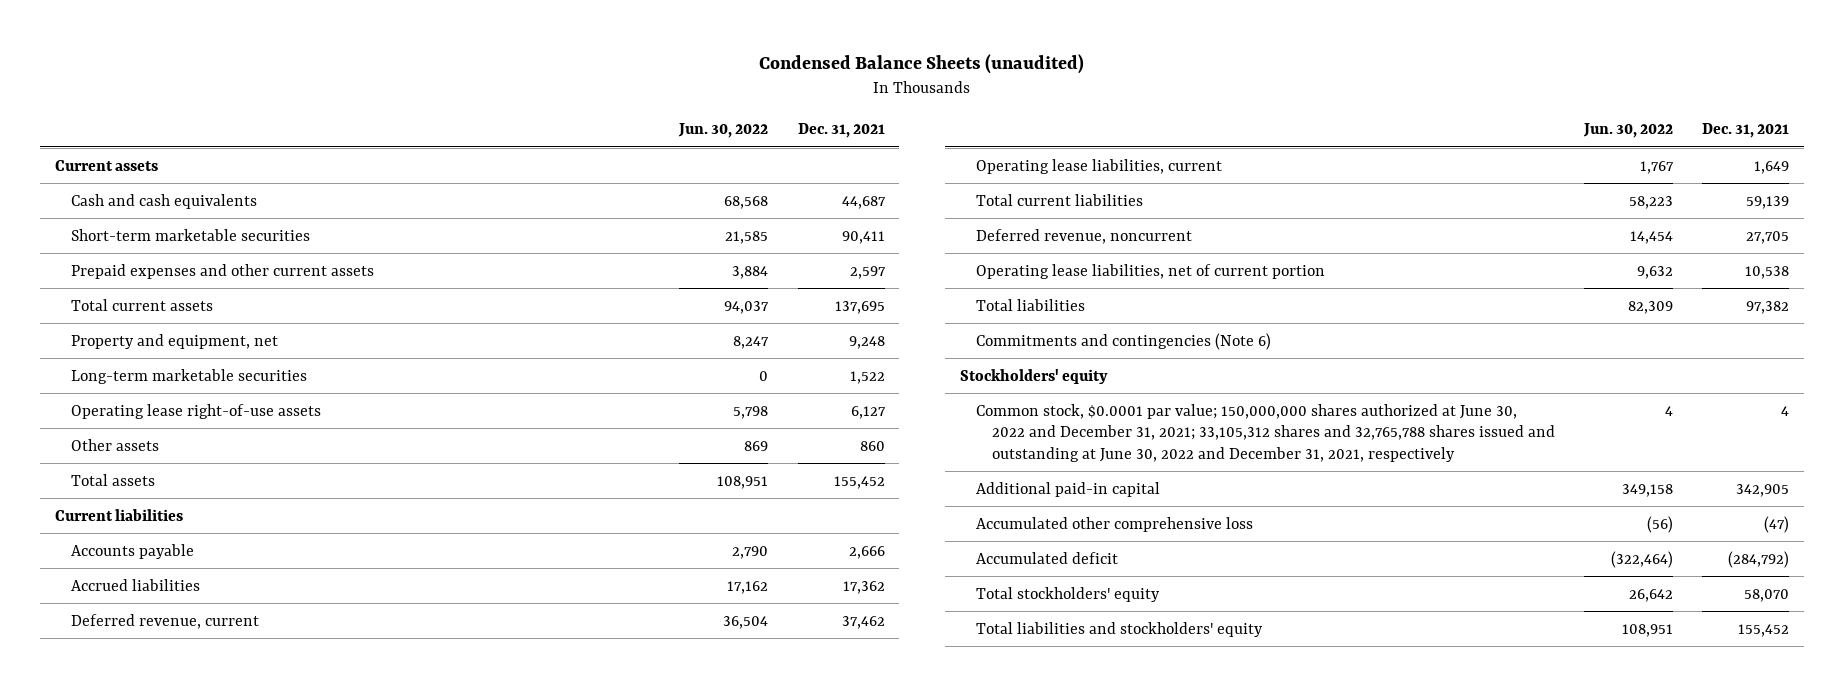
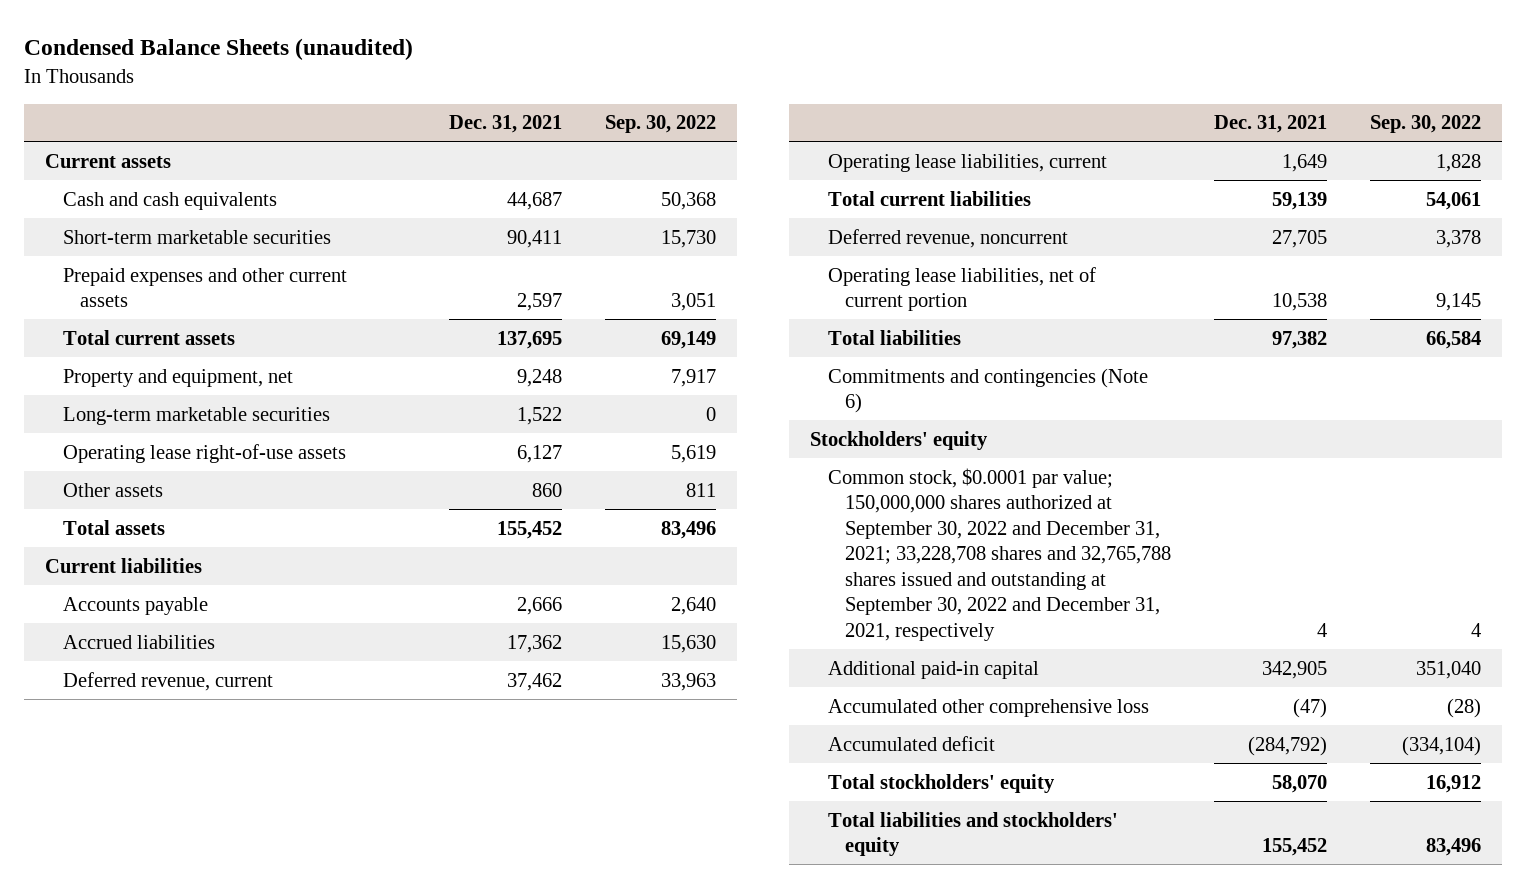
[678,123,769,139] Jun. 30, 2022 -> none
none -> [604,115,716,134] Sep. 30, 2022
[975,403,1555,462] Common stock, $0.0001 par value; 150,000,000 shares authorized at June 30, 2022 and December 31, 2021; 33,105,312 shares and 32,765,788 shares issued and outstanding at June 30, 2022 and December 31, 2021, respectively -> [827,467,1171,641] Common stock, $0.0001 par value; 150,000,000 shares authorized at September 30, 2022 and December 31, 2021; 33,228,708 shares and 32,765,788 shares issued and outstanding at September 30, 2022 and December 31, 2021, respectively

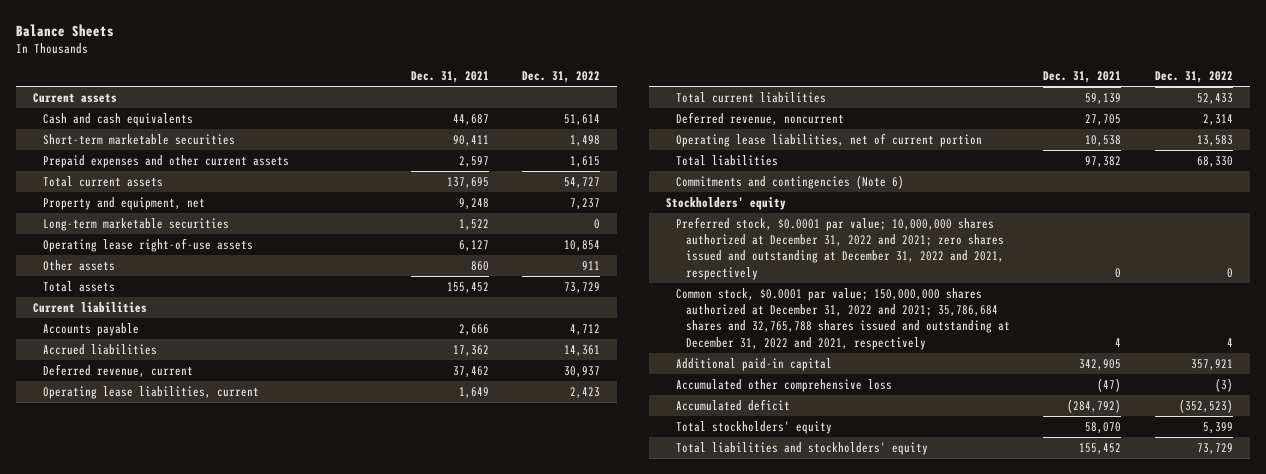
[23,38,413,61] Condensed Balance Sheets (unaudited) -> [16,23,115,37] Balance Sheets
[604,115,716,134] Sep. 30, 2022 -> none
none -> [522,71,601,84] Dec. 31, 2022
none -> [675,216,1004,280] Preferred stock, $0.0001 par value; 10,000,000 shares authorized at December 31, 2022 and 2021; zero shares issued and outstanding at December 31, 2022 and 2021, respectively
[827,467,1171,641] Common stock, $0.0001 par value; 150,000,000 shares authorized at September 30, 2022 and December 31, 2021; 33,228,708 shares and 32,765,788 shares issued and outstanding at September 30, 2022 and December 31, 2021, respectively -> [675,287,1010,350] Common stock, $0.0001 par value; 150,000,000 shares authorized at December 31, 2022 and 2021; 35,786,684 shares and 32,765,788 shares issued and outstanding at December 31, 2022 and 2021, respectively

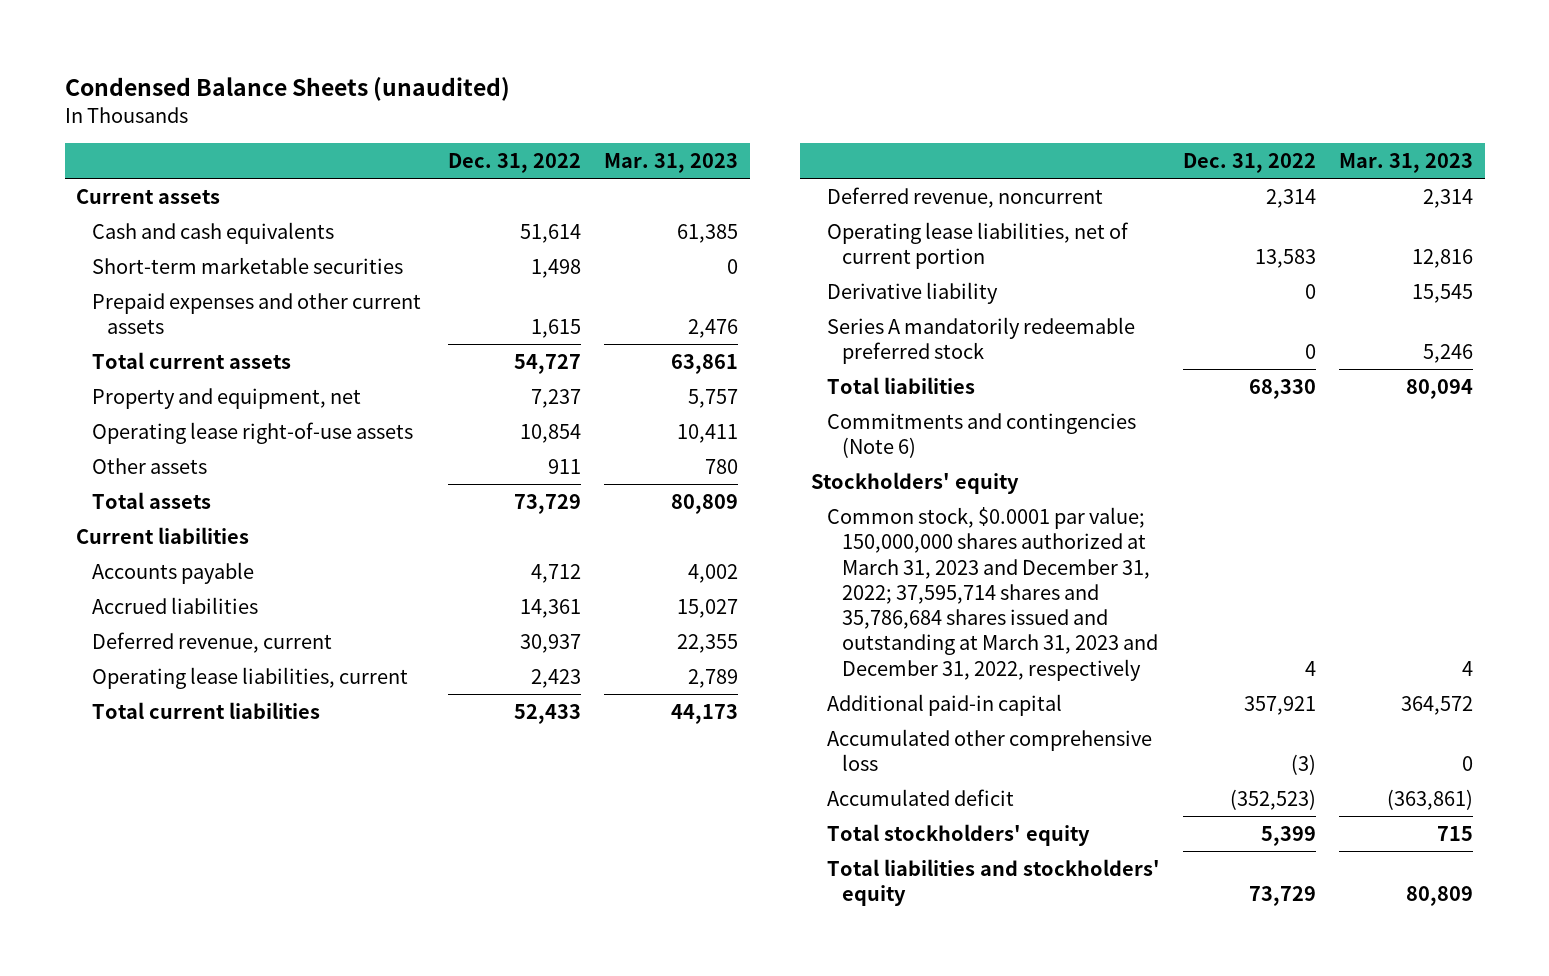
[16,23,115,37] Balance Sheets -> [64,76,510,101] Condensed Balance Sheets (unaudited)
[410,71,489,84] Dec. 31, 2021 -> none
none -> [604,152,739,173] Mar. 31, 2023
[43,217,230,231] Long-term marketable securities -> none
none -> [826,281,998,304] Derivative liability
none -> [826,316,1135,365] Series A mandatorily redeemable preferred stock
[675,216,1004,280] Preferred stock, $0.0001 par value; 10,000,000 shares authorized at December 31, 2022 and 2021; zero shares issued and outstanding at December 31, 2022 and 2021, respectively -> none
[675,287,1010,350] Common stock, $0.0001 par value; 150,000,000 shares authorized at December 31, 2022 and 2021; 35,786,684 shares and 32,765,788 shares issued and outstanding at December 31, 2022 and 2021, respectively -> [826,506,1159,681] Common stock, $0.0001 par value; 150,000,000 shares authorized at March 31, 2023 and December 31, 2022; 37,595,714 shares and 35,786,684 shares issued and outstanding at March 31, 2023 and December 31, 2022, respectively

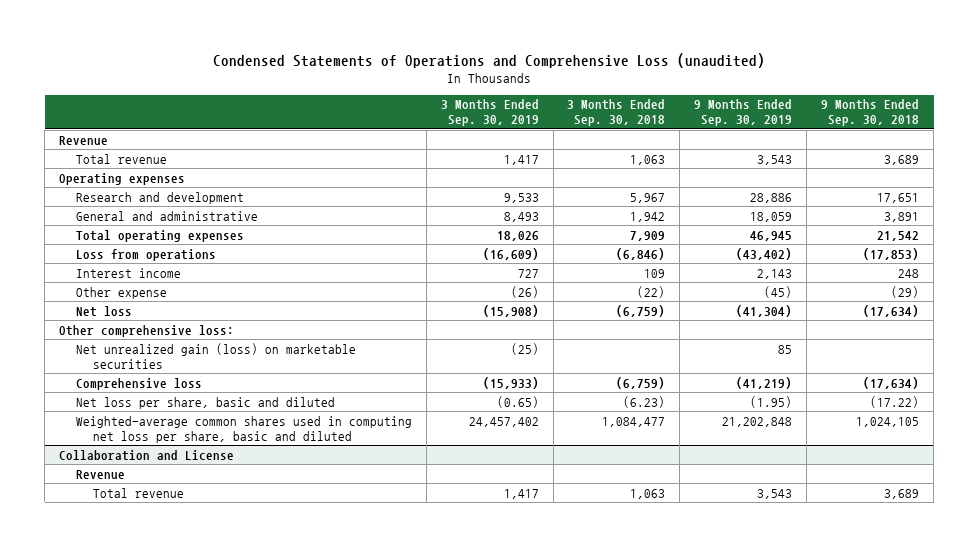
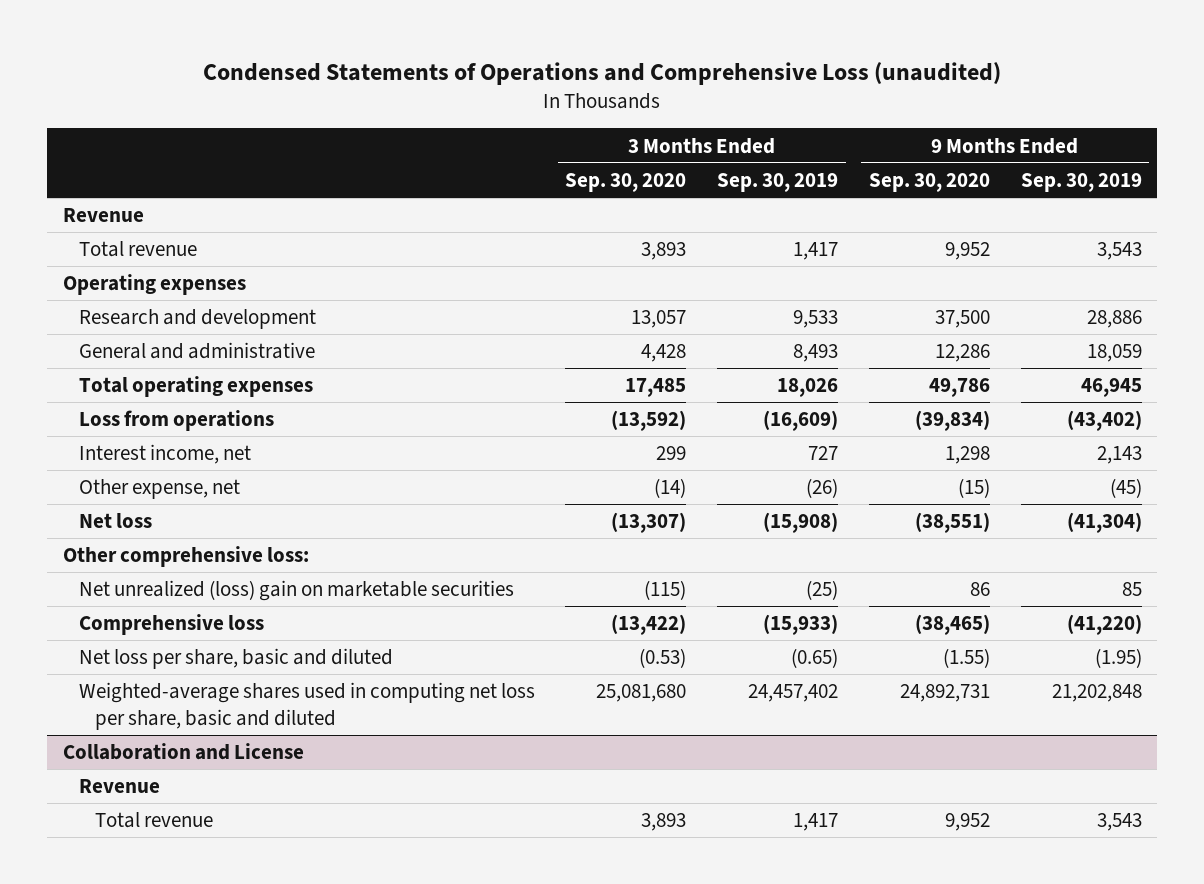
[567,99,666,127] 3 Months Ended Sep. 30, 2018 -> none
[821,99,920,127] 9 Months Ended Sep. 30, 2018 -> none
none -> [565,172,687,192] Sep. 30, 2020
none -> [868,172,990,192] Sep. 30, 2020
[75,267,181,278] Interest income -> [78,444,251,465] Interest income, net
[75,286,167,299] Other expense -> [78,479,240,500] Other expense, net
[75,342,356,369] Net unrealized gain (loss) on marketable securities -> [78,580,514,602] Net unrealized (loss) gain on marketable securities
[736,376,793,389] (41,219) -> [1066,614,1142,636] (41,220)
[75,415,412,443] Weighted-average common shares used in computing net loss per share, basic and diluted -> [78,682,535,730] Weighted-average shares used in computing net loss per share, basic and diluted

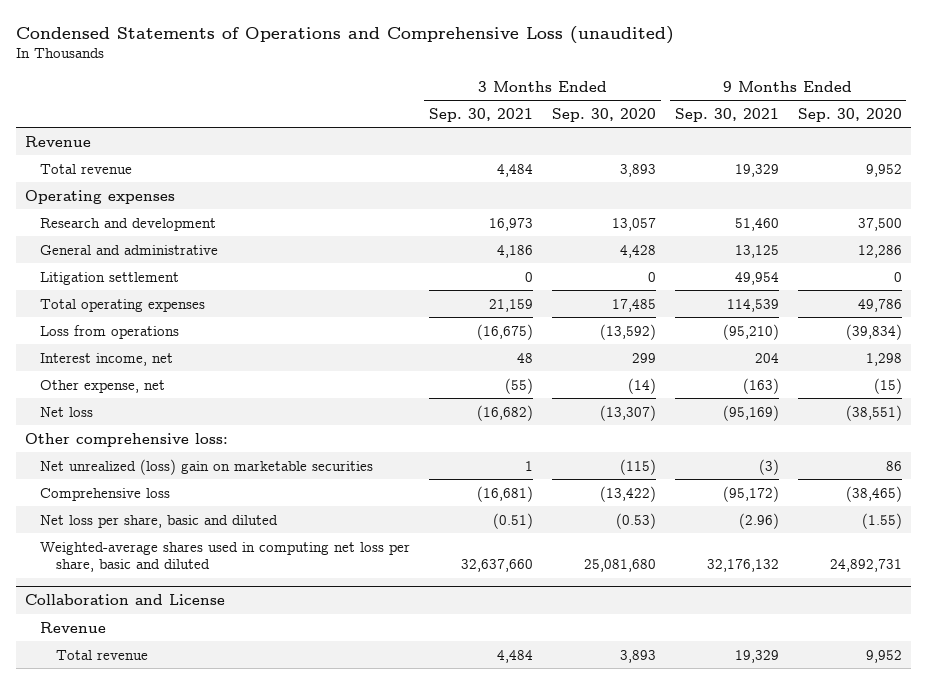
[717,172,839,192] Sep. 30, 2019 -> none
[1020,172,1142,192] Sep. 30, 2019 -> none
none -> [429,107,534,122] Sep. 30, 2021
none -> [674,107,779,122] Sep. 30, 2021
none -> [40,271,180,285] Litigation settlement

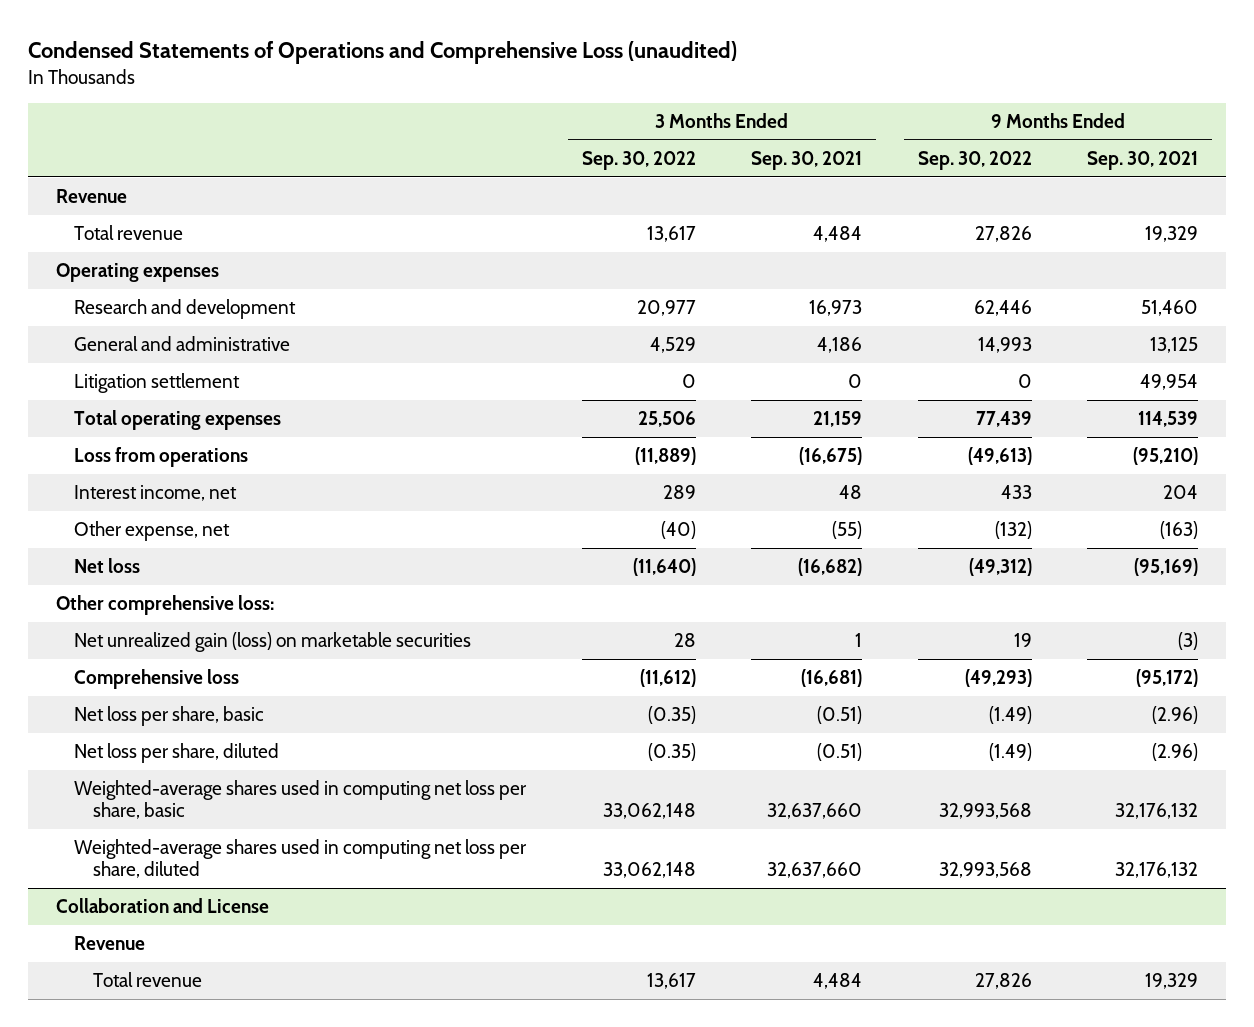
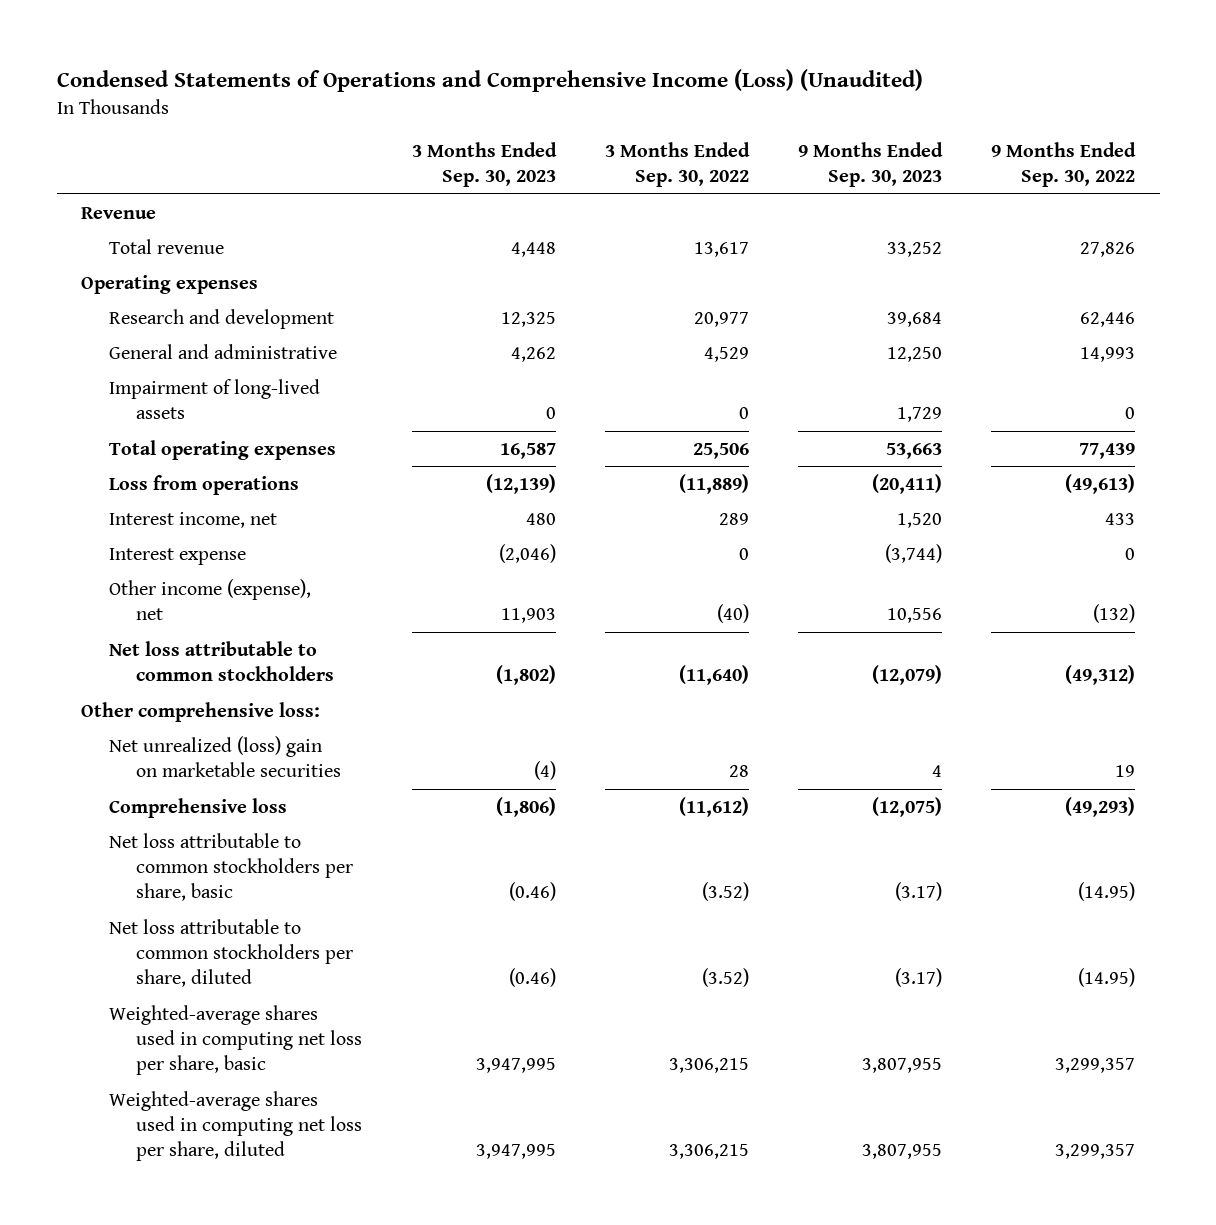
[28,40,738,64] Condensed Statements of Operations and Comprehensive Loss (unaudited) -> [56,69,923,93] Condensed Statements of Operations and Comprehensive Income (Loss) (Unaudited)
[751,150,863,170] Sep. 30, 2021 -> none
[1086,150,1198,170] Sep. 30, 2021 -> none
none -> [411,141,557,188] 3 Months Ended Sep. 30, 2023
none -> [797,141,943,188] 9 Months Ended Sep. 30, 2023
[74,373,241,394] Litigation settlement -> none
none -> [108,378,320,420] Impairment of long-lived assets
none -> [108,547,246,565] Interest expense
[74,521,231,542] Other expense, net -> [108,578,311,621] Other income (expense), net
[74,558,141,574] Net loss -> [108,640,335,682] Net loss attributable to common stockholders
[74,632,472,653] Net unrealized gain (loss) on marketable securities -> [108,735,342,778] Net unrealized (loss) gain on marketable securities
[55,898,269,914] Collaboration and License -> none
[74,936,146,951] Revenue -> none
[93,972,203,988] Total revenue -> none
[74,706,265,727] Net loss per share, basic -> [108,832,354,902] Net loss attributable to common stockholders per share, basic
[647,706,696,725] (0.35) -> [701,882,749,902] (3.52)
[988,706,1032,725] (1.49) -> [1077,882,1135,902] (14.95)
[74,743,280,764] Net loss per share, diluted -> [108,918,354,988] Net loss attributable to common stockholders per share, diluted
[647,743,696,762] (0.35) -> [701,968,749,988] (3.52)
[988,743,1032,762] (1.49) -> [1077,968,1135,988] (14.95)
[602,803,696,820] 33,062,148 -> [668,1058,749,1074] 3,306,215
[938,803,1032,820] 32,993,568 -> [1054,1058,1135,1074] 3,299,357
[602,862,696,879] 33,062,148 -> [668,1144,749,1160] 3,306,215
[938,862,1032,879] 32,993,568 -> [1054,1144,1135,1160] 3,299,357

